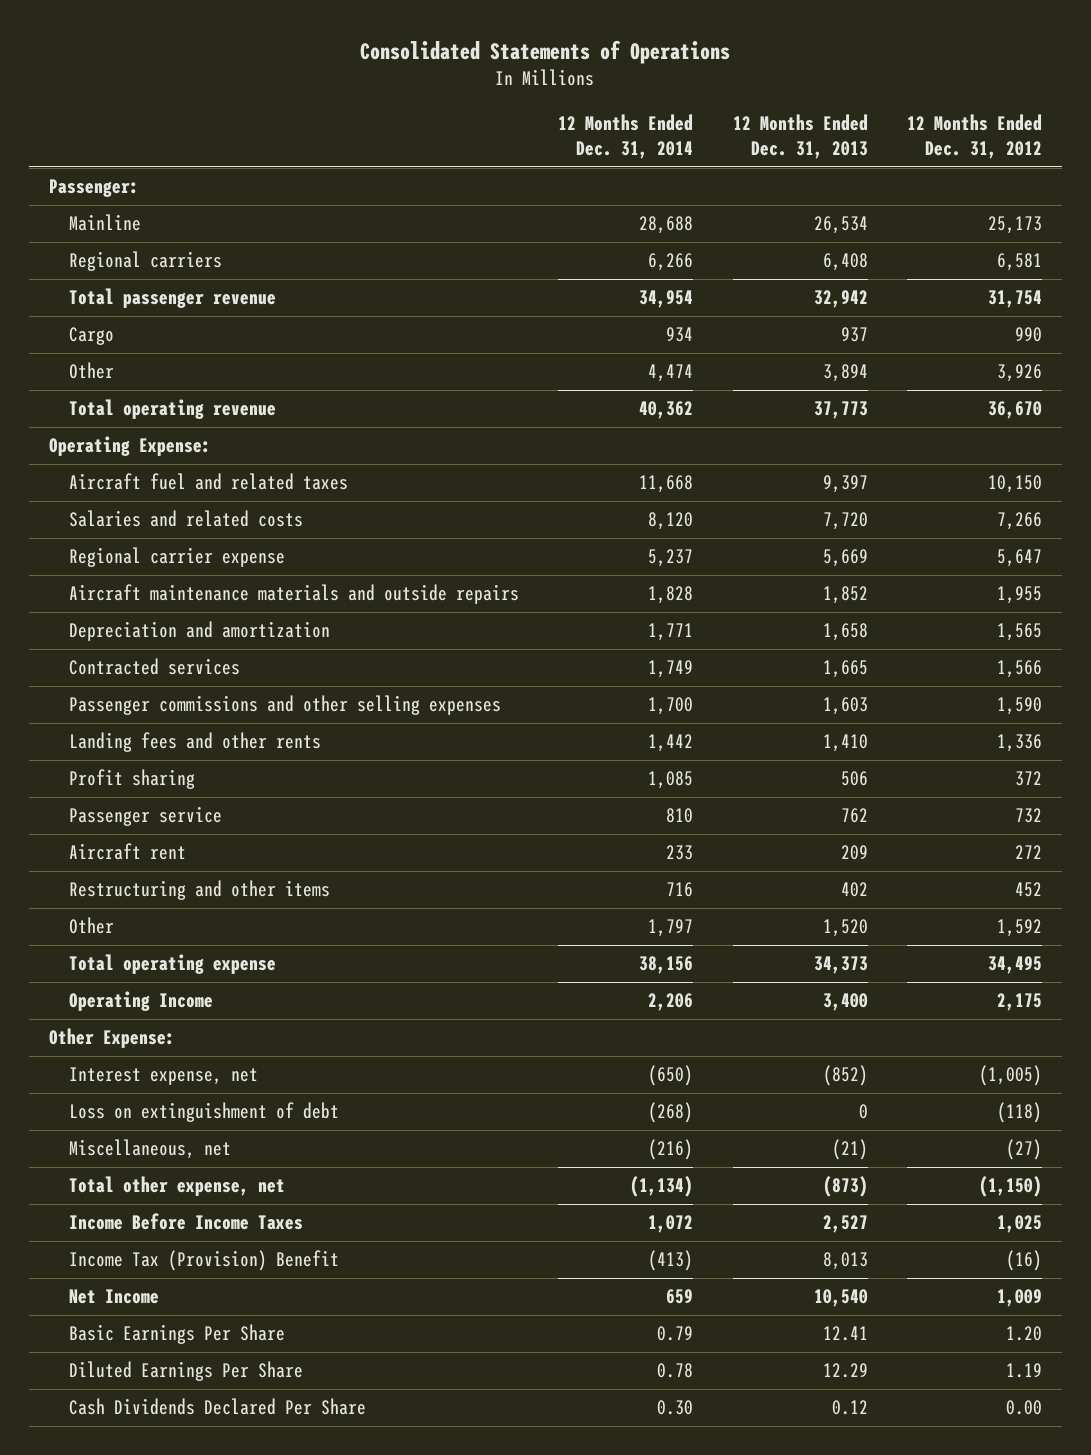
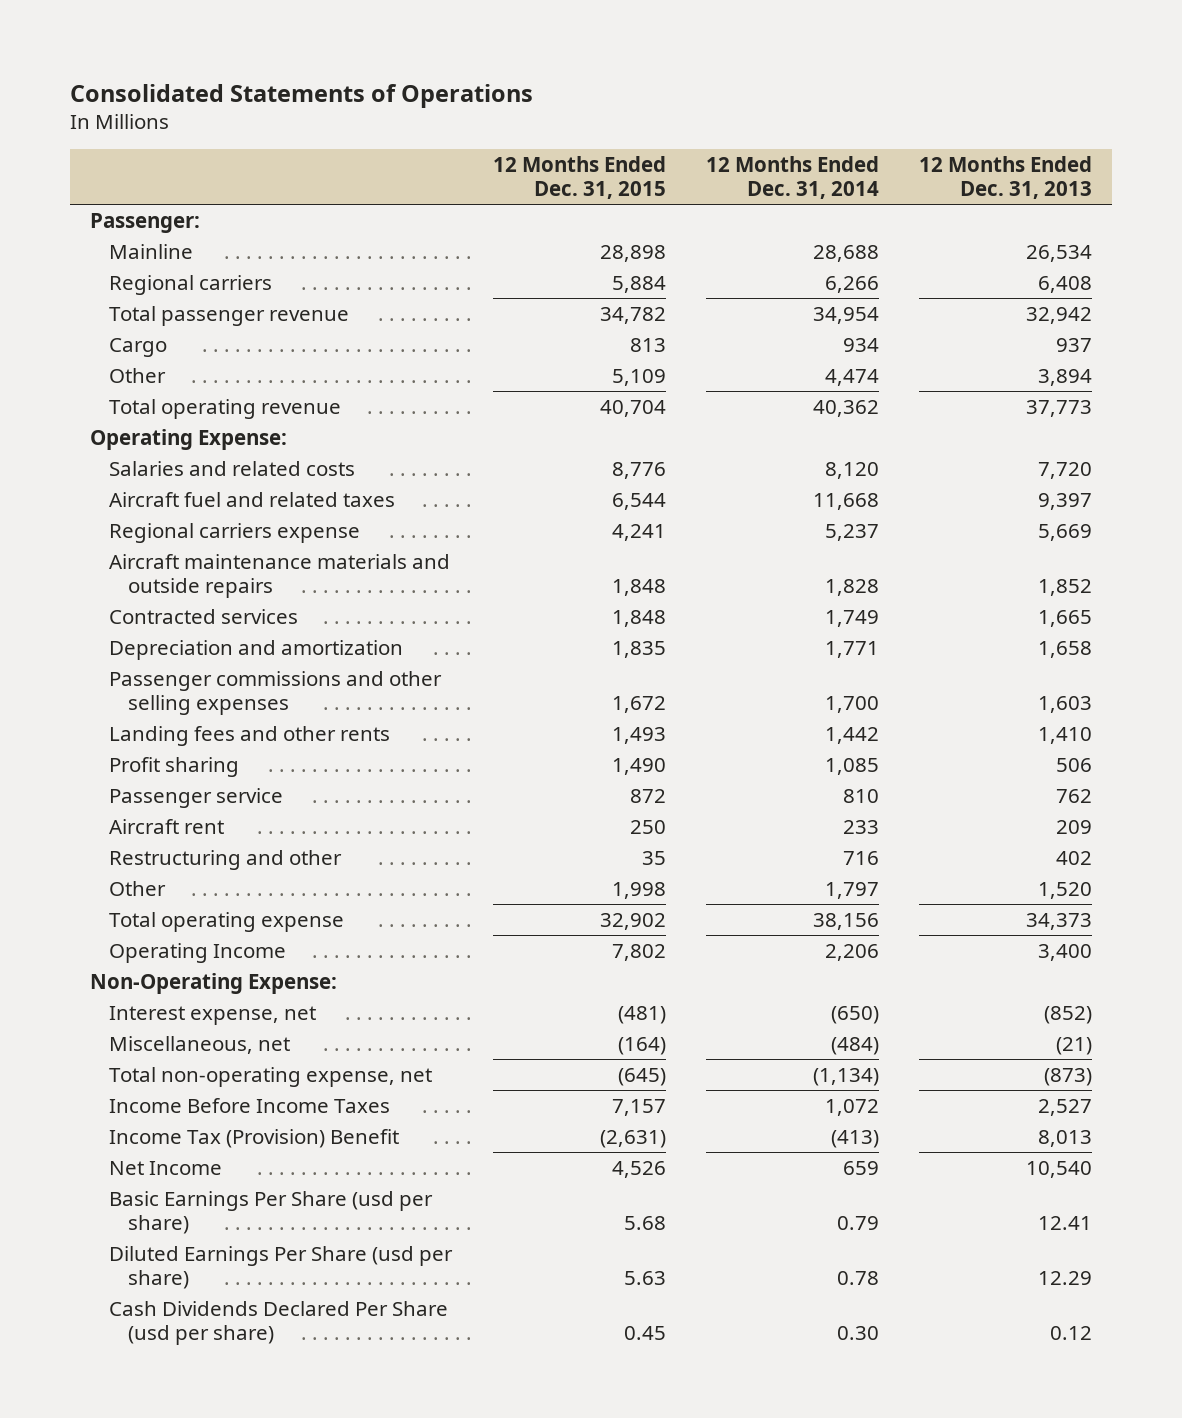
[906,113,1042,159] 12 Months Ended Dec. 31, 2012 -> none
none -> [492,156,666,200] 12 Months Ended Dec. 31, 2015
[68,473,348,491] Aircraft fuel and related taxes -> [109,491,396,507] Aircraft fuel and related taxes
[68,547,285,568] Regional carrier expense -> [109,522,361,543] Regional carriers expense
[68,621,330,642] Depreciation and amortization -> [109,639,404,660] Depreciation and amortization
[68,880,330,901] Restructuring and other items -> [109,849,343,870] Restructuring and other
[48,1028,175,1049] Other Expense: -> [90,972,338,994] Non-Operating Expense:
[68,1102,339,1123] Loss on extinguishment of debt -> none
[648,1139,694,1161] (216) -> [830,1036,879,1055] (484)
[68,1176,285,1197] Total other expense, net -> [109,1066,433,1087] Total non-operating expense, net
[68,1324,285,1345] Basic Earnings Per Share -> [109,1190,434,1234] Basic Earnings Per Share (usd per share)
[68,1361,303,1382] Diluted Earnings Per Share -> [109,1245,454,1289] Diluted Earnings Per Share (usd per share)
[68,1398,366,1416] Cash Dividends Declared Per Share -> [109,1300,449,1345] Cash Dividends Declared Per Share (usd per share)

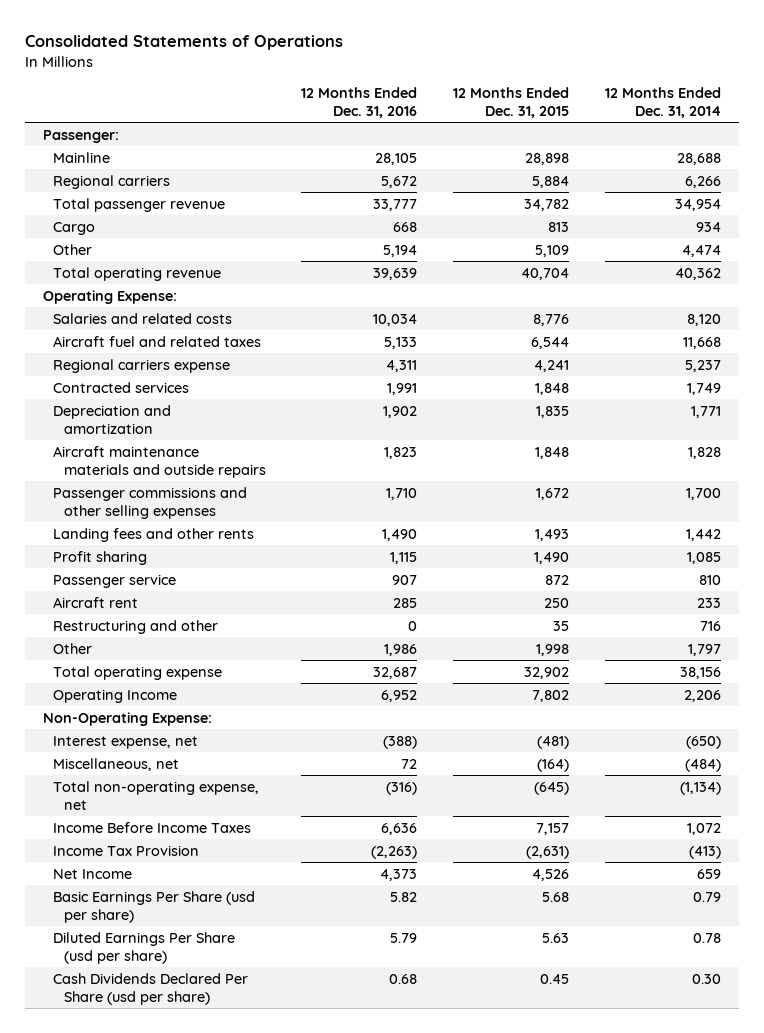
[919,156,1093,200] 12 Months Ended Dec. 31, 2013 -> none
none -> [301,86,418,119] 12 Months Ended Dec. 31, 2016
[109,553,451,598] Aircraft maintenance materials and outside repairs -> [53,445,266,478] Aircraft maintenance materials and outside repairs
[109,1128,400,1148] Income Tax (Provision) Benefit -> [53,844,200,856] Income Tax Provision

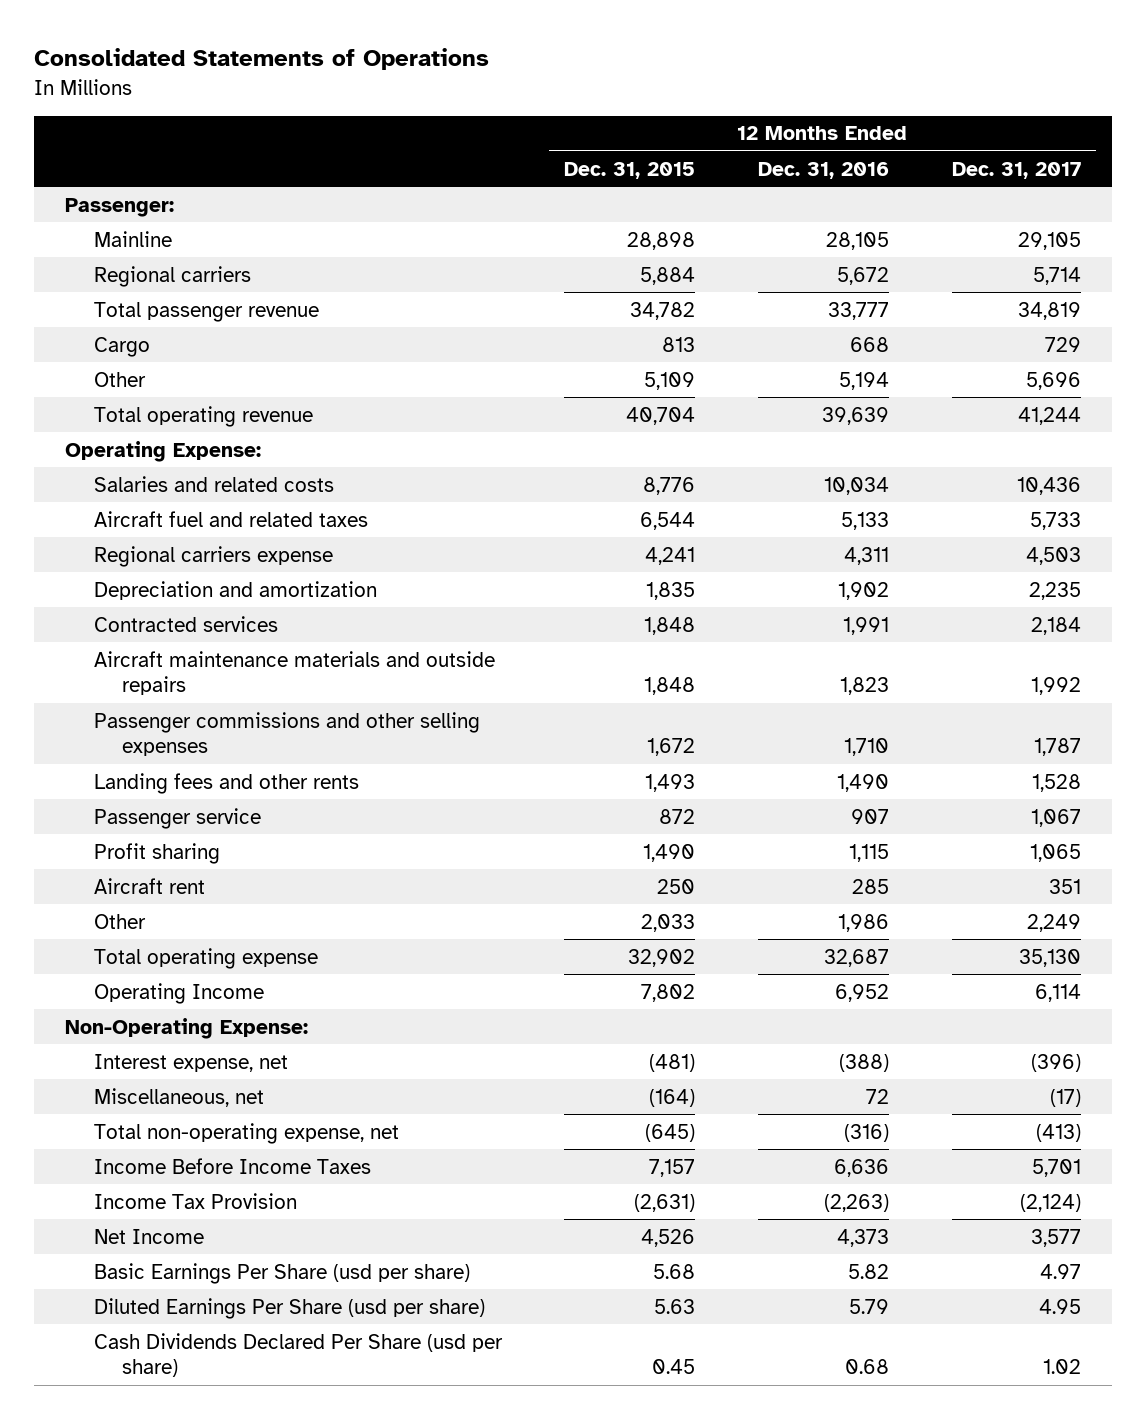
[605,86,722,119] 12 Months Ended Dec. 31, 2014 -> none
none -> [951,161,1081,179] Dec. 31, 2017
[53,381,190,393] Contracted services -> [93,615,278,632] Contracted services
[53,550,148,565] Profit sharing -> [93,842,220,864] Profit sharing
[53,619,219,634] Restructuring and other -> none
[536,643,570,656] 1,998 -> [641,913,696,932] 2,033

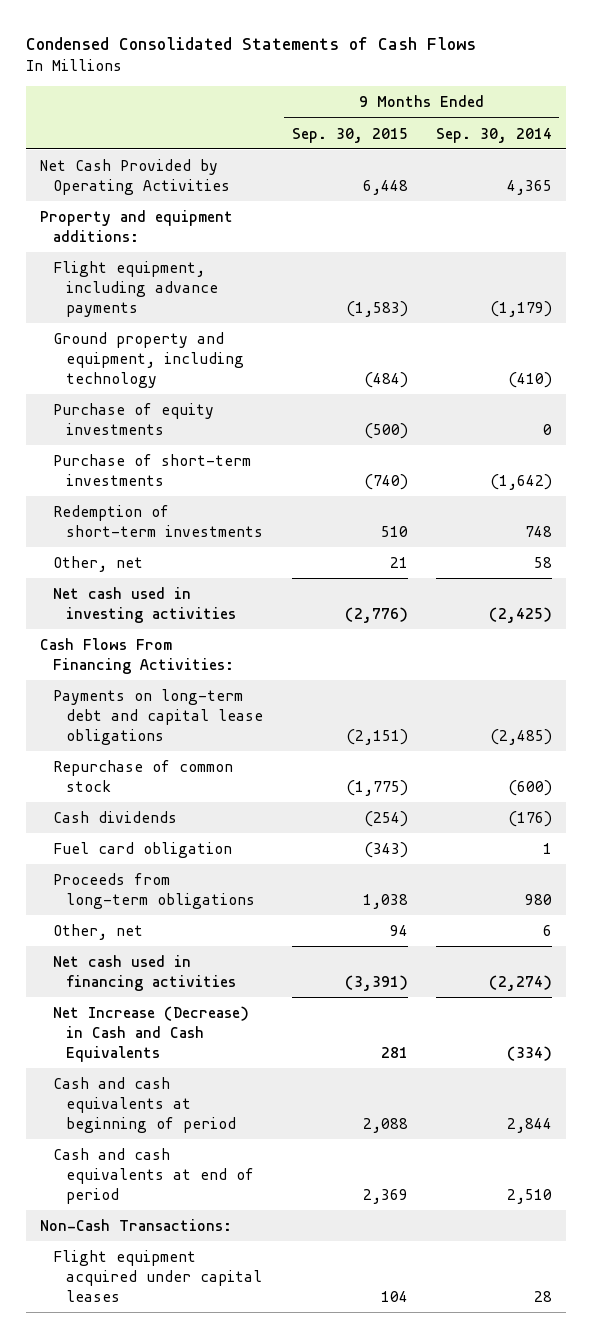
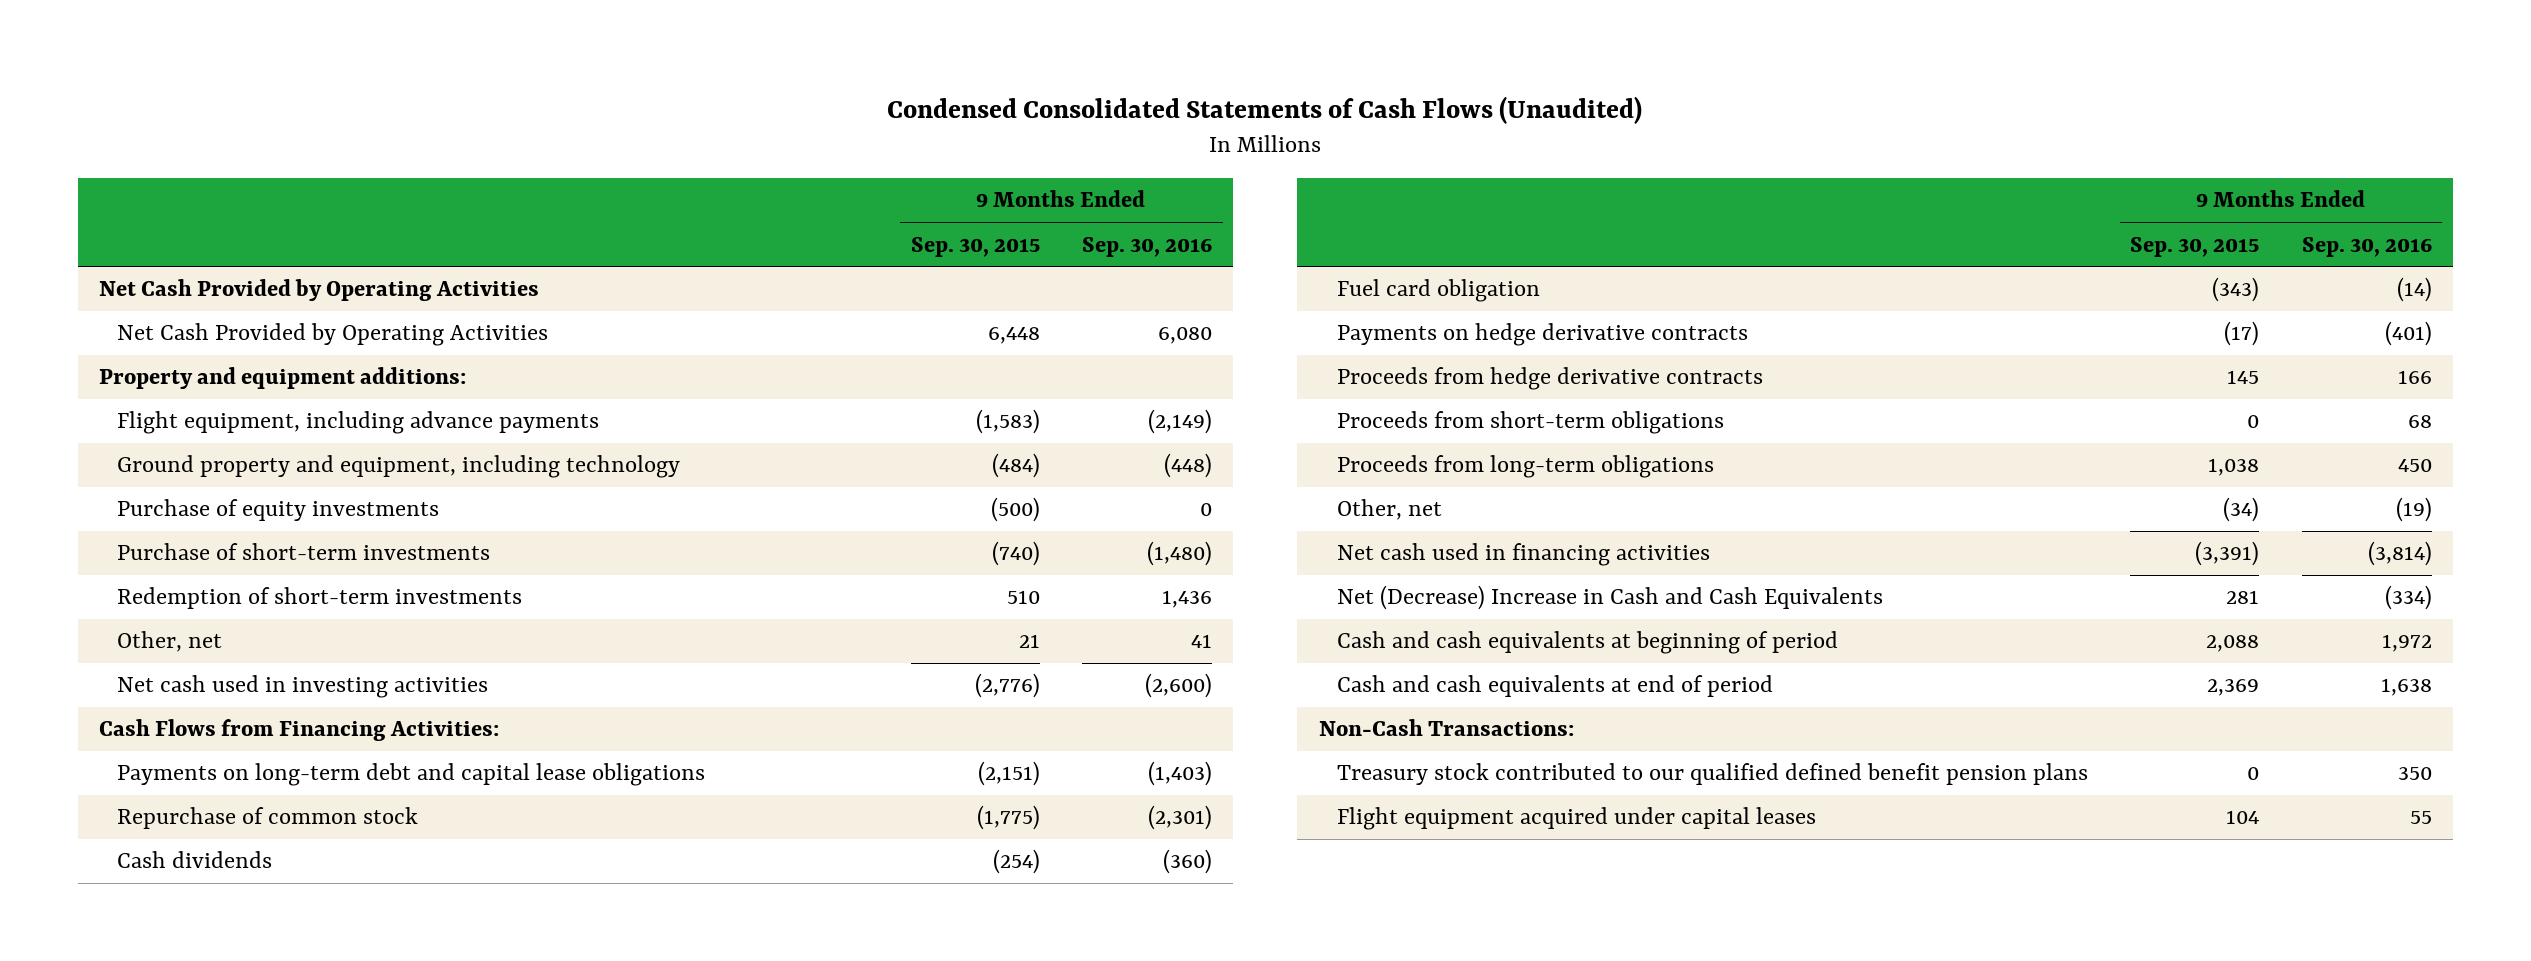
[26,37,477,51] Condensed Consolidated Statements of Cash Flows -> [887,95,1643,124] Condensed Consolidated Statements of Cash Flows (Unaudited)
[436,127,553,143] Sep. 30, 2014 -> none
none -> [1081,236,1212,257] Sep. 30, 2016
none -> [98,279,539,302] Net Cash Provided by Operating Activities
[40,637,235,674] Cash Flows From Financing Activities: -> [98,719,499,742] Cash Flows from Financing Activities:
none -> [1336,323,1748,347] Payments on hedge derivative contracts
none -> [1336,367,1763,391] Proceeds from hedge derivative contracts
none -> [1336,411,1724,435] Proceeds from short-term obligations
[389,924,408,936] 94 -> [2223,497,2260,523] (34)
[53,1005,250,1062] Net Increase (Decrease) in Cash and Cash Equivalents -> [1336,585,1883,611] Net (Decrease) Increase in Cash and Cash Equivalents
none -> [1336,763,2088,786] Treasury stock contributed to our qualified defined benefit pension plans

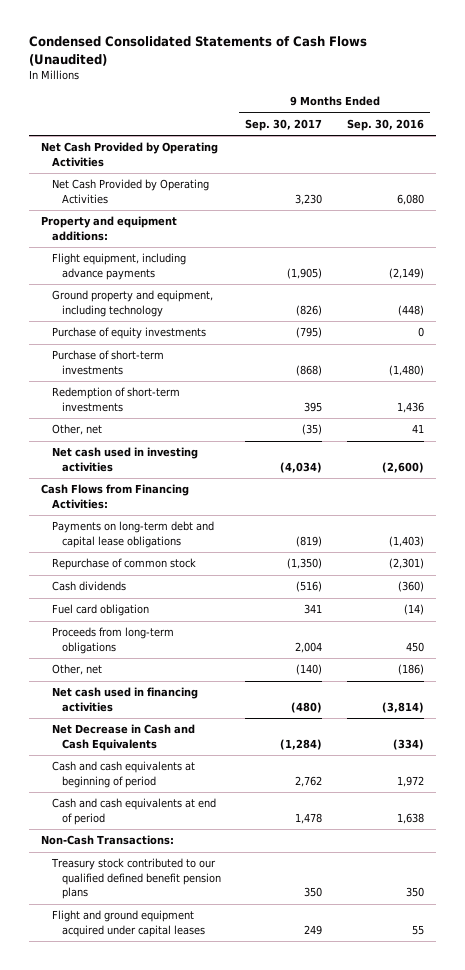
[910,236,1040,257] Sep. 30, 2015 -> none
none -> [245,118,323,131] Sep. 30, 2017
[1336,323,1748,347] Payments on hedge derivative contracts -> none
[1336,367,1763,391] Proceeds from hedge derivative contracts -> none
[1336,411,1724,435] Proceeds from short-term obligations -> none
[2395,497,2432,523] (19) -> [397,664,424,676] (186)
[1336,585,1883,611] Net (Decrease) Increase in Cash and Cash Equivalents -> [51,724,195,751] Net Decrease in Cash and Cash Equivalents
[1336,807,1816,831] Flight equipment acquired under capital leases -> [51,910,205,937] Flight and ground equipment acquired under capital leases

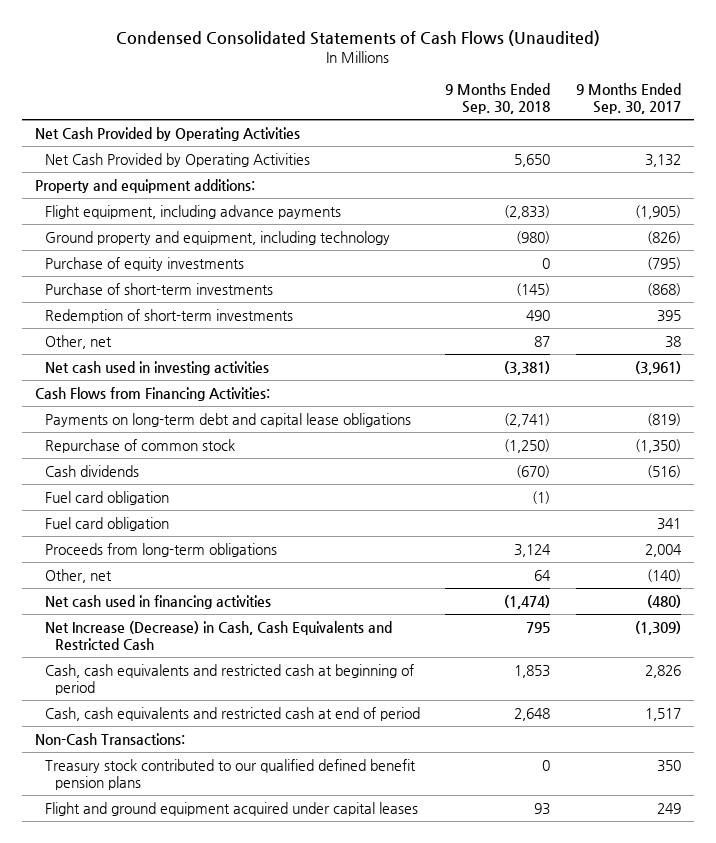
[346,118,424,131] Sep. 30, 2016 -> none
none -> [445,83,551,115] 9 Months Ended Sep. 30, 2018
[295,193,323,205] 3,230 -> [644,153,681,167] 3,132
[302,424,323,436] (35) -> [664,335,681,348] 38
[280,461,323,473] (4,034) -> [634,360,681,375] (3,961)
none -> [44,490,169,505] Fuel card obligation
[51,724,195,751] Net Decrease in Cash and Cash Equivalents -> [44,620,392,651] Net Increase (Decrease) in Cash, Cash Equivalents and Restricted Cash
[280,738,323,750] (1,284) -> [634,620,681,635] (1,309)
[51,761,195,788] Cash and cash equivalents at beginning of period -> [44,663,414,696] Cash, cash equivalents and restricted cash at beginning of period
[295,775,323,787] 2,762 -> [644,664,681,678] 2,826
[51,798,216,825] Cash and cash equivalents at end of period -> [44,706,420,721] Cash, cash equivalents and restricted cash at end of period
[295,812,323,824] 1,478 -> [644,707,681,721] 1,517

